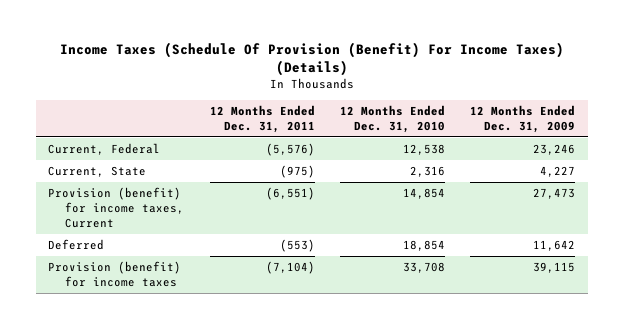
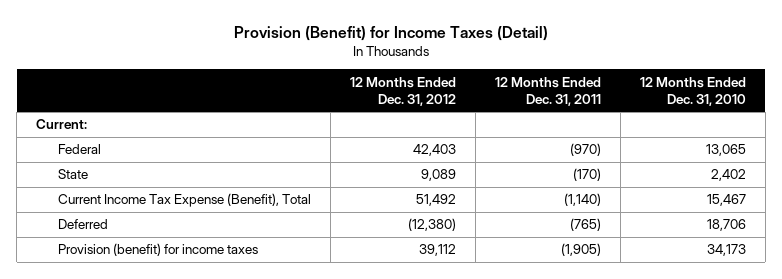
[59,42,564,77] Income Taxes (Schedule Of Provision (Benefit) For Income Taxes) (Details) -> [234,25,549,41] Provision (Benefit) for Income Taxes (Detail)
[470,104,576,133] 12 Months Ended Dec. 31, 2009 -> none
none -> [349,76,456,106] 12 Months Ended Dec. 31, 2012
none -> [36,119,88,130] Current:
[48,143,161,156] Current, Federal -> [57,144,101,155] Federal
[265,143,315,157] (5,576) -> [569,143,601,157] (970)
[402,144,445,156] 12,538 -> [705,144,746,157] 13,065
[48,166,147,178] Current, State -> [57,169,88,180] State
[279,165,315,179] (975) -> [572,168,601,182] (170)
[409,166,445,178] 2,316 -> [710,169,746,182] 2,402
[48,187,185,228] Provision (benefit) for income taxes, Current -> [57,193,311,208] Current Income Tax Expense (Benefit), Total
[265,187,315,201] (6,551) -> [563,193,601,207] (1,140)
[402,188,445,200] 14,854 -> [706,194,746,207] 15,467
[279,239,315,253] (553) -> [569,218,601,232] (765)
[402,240,445,252] 18,854 -> [706,219,746,232] 18,706
[265,261,315,275] (7,104) -> [560,243,601,257] (1,905)
[402,262,445,274] 33,708 -> [706,244,746,257] 34,173

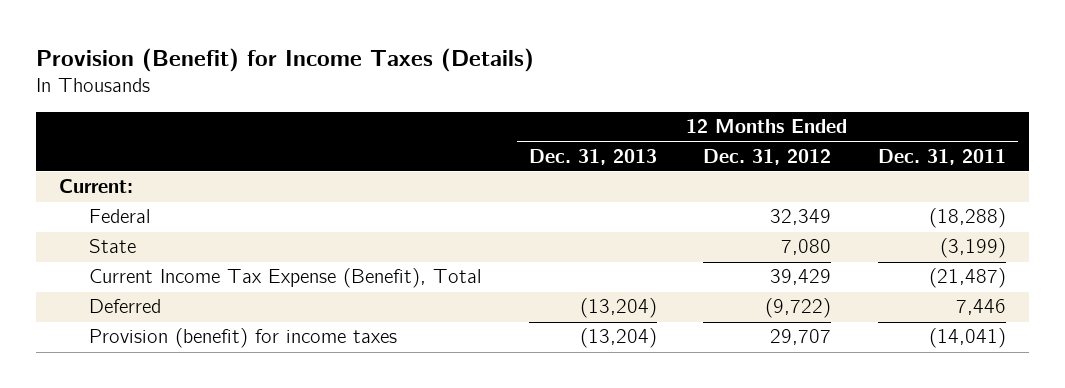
[234,25,549,41] Provision (Benefit) for Income Taxes (Detail) -> [36,48,535,73] Provision (Benefit) for Income Taxes (Details)
[639,76,746,106] 12 Months Ended Dec. 31, 2010 -> none
none -> [528,148,657,165] Dec. 31, 2013
[412,144,456,157] 42,403 -> [770,209,832,226] 32,349
[569,143,601,157] (970) -> [929,208,1007,229] (18,288)
[420,169,456,182] 9,089 -> [781,239,832,256] 7,080
[572,168,601,182] (170) -> [940,238,1007,259] (3,199)
[415,194,456,207] 51,492 -> [770,269,832,286] 39,429
[563,193,601,207] (1,140) -> [929,268,1007,289] (21,487)
[407,218,456,232] (12,380) -> [765,298,832,319] (9,722)
[569,218,601,232] (765) -> [956,299,1007,316] 7,446
[418,244,456,257] 39,112 -> [770,329,832,346] 29,707
[560,243,601,257] (1,905) -> [929,328,1007,349] (14,041)

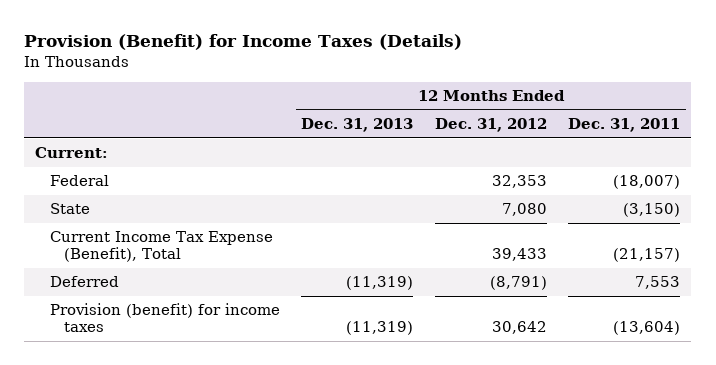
[770,209,832,226] 32,349 -> [491,175,547,189] 32,353
[929,208,1007,229] (18,288) -> [613,175,681,190] (18,007)
[940,238,1007,259] (3,199) -> [623,203,681,218] (3,150)
[770,269,832,286] 39,429 -> [491,248,547,262] 39,433
[929,268,1007,289] (21,487) -> [613,248,681,263] (21,157)
[579,298,657,319] (13,204) -> [346,276,414,291] (11,319)
[765,298,832,319] (9,722) -> [489,276,547,291] (8,791)
[956,299,1007,316] 7,446 -> [635,276,681,290] 7,553
[579,328,657,349] (13,204) -> [346,321,414,336] (11,319)
[770,329,832,346] 29,707 -> [491,321,547,335] 30,642
[929,328,1007,349] (14,041) -> [613,321,681,336] (13,604)

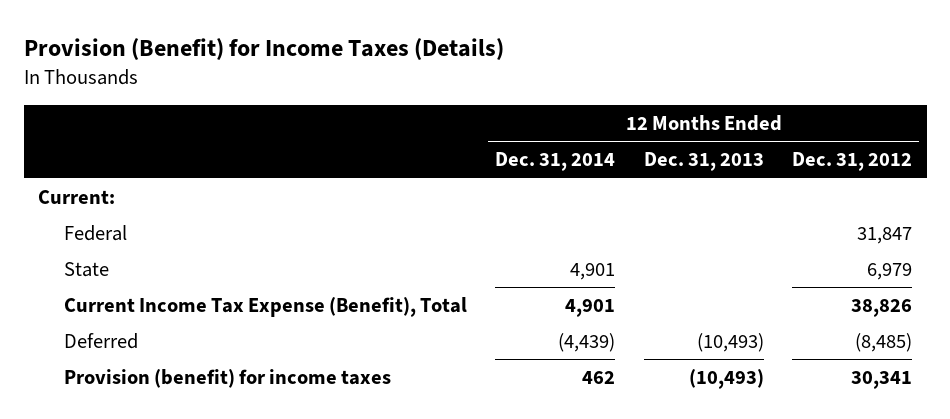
[568,118,681,133] Dec. 31, 2011 -> none
none -> [495,152,616,172] Dec. 31, 2014
[491,175,547,189] 32,353 -> [857,227,913,245] 31,847
[501,203,547,217] 7,080 -> [867,263,913,281] 6,979
[491,248,547,262] 39,433 -> [851,299,913,318] 38,826
[346,276,414,291] (11,319) -> [696,333,764,353] (10,493)
[489,276,547,291] (8,791) -> [855,333,913,353] (8,485)
[346,321,414,336] (11,319) -> [688,369,764,390] (10,493)
[491,321,547,335] 30,642 -> [851,371,913,390] 30,341

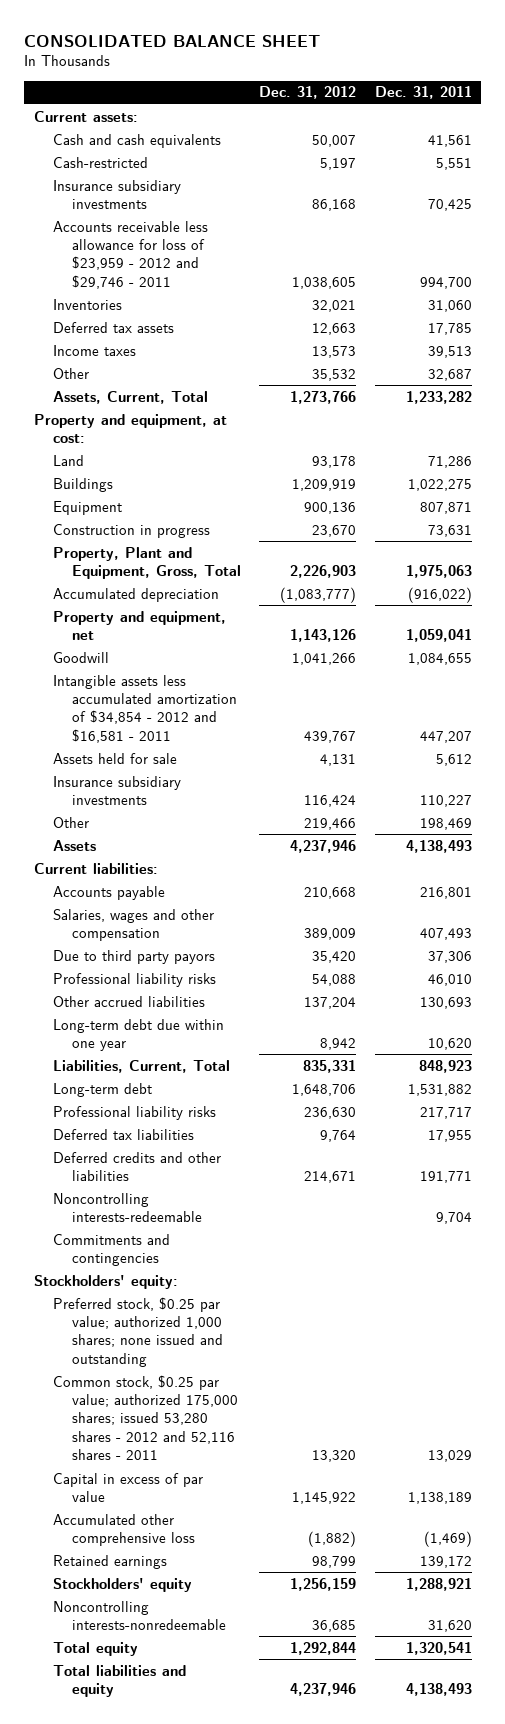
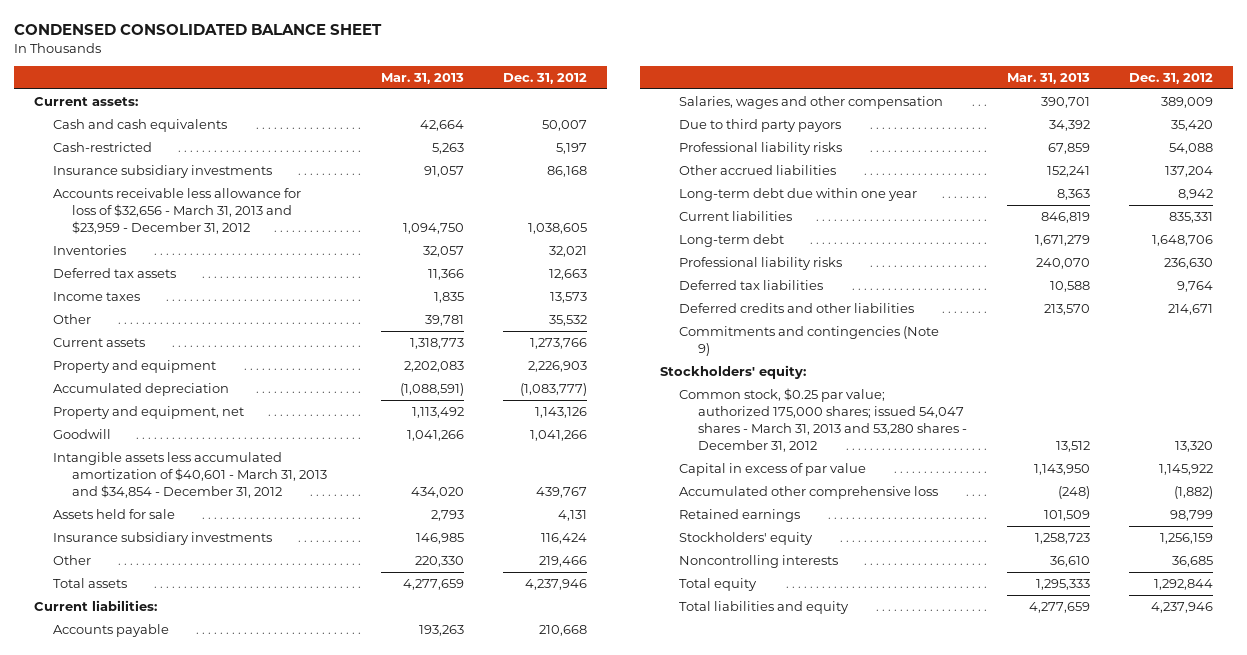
[24,34,321,47] CONSOLIDATED BALANCE SHEET -> [14,23,383,35] CONDENSED CONSOLIDATED BALANCE SHEET
[374,86,472,100] Dec. 31, 2011 -> none
none -> [380,73,464,85] Mar. 31, 2013
[52,220,208,289] Accounts receivable less allowance for loss of $23,959 - 2012 and $29,746 - 2011 -> [52,188,301,234] Accounts receivable less allowance for loss of $32,656 - March 31, 2013 and $23,959 - December 31, 2012
[33,413,227,443] Property and equipment, at cost: -> none
[52,454,84,466] Land -> none
[52,477,113,492] Buildings -> none
[52,500,122,515] Equipment -> none
[52,523,210,538] Construction in progress -> none
[52,390,208,404] Assets, Current, Total -> [52,338,145,348] Current assets
[52,546,241,579] Property, Plant and Equipment, Gross, Total -> [52,360,216,374] Property and equipment
[52,674,237,743] Intangible assets less accumulated amortization of $34,854 - 2012 and $16,581 - 2011 -> [52,452,327,498] Intangible assets less accumulated amortization of $40,601 - March 31, 2013 and $34,854 - December 31, 2012
[52,839,96,851] Assets -> [52,578,127,589] Total assets
[52,1059,230,1073] Liabilities, Current, Total -> [678,211,792,222] Current liabilities
[52,1192,202,1222] Noncontrolling interests-redeemable -> none
[52,1233,170,1266] Commitments and contingencies -> [678,326,939,357] Commitments and contingencies (Note 9)
[52,1296,223,1367] Preferred stock, $0.25 par value; authorized 1,000 shares; none issued and outstanding -> none
[52,1374,238,1461] Common stock, $0.25 par value; authorized 175,000 shares; issued 53,280 shares - 2012 and 52,116 shares - 2011 -> [678,388,967,452] Common stock, $0.25 par value; authorized 175,000 shares; issued 54,047 shares - March 31, 2013 and 53,280 shares - December 31, 2012
[52,1600,226,1630] Noncontrolling interests-nonredeemable -> [678,555,838,569] Noncontrolling interests

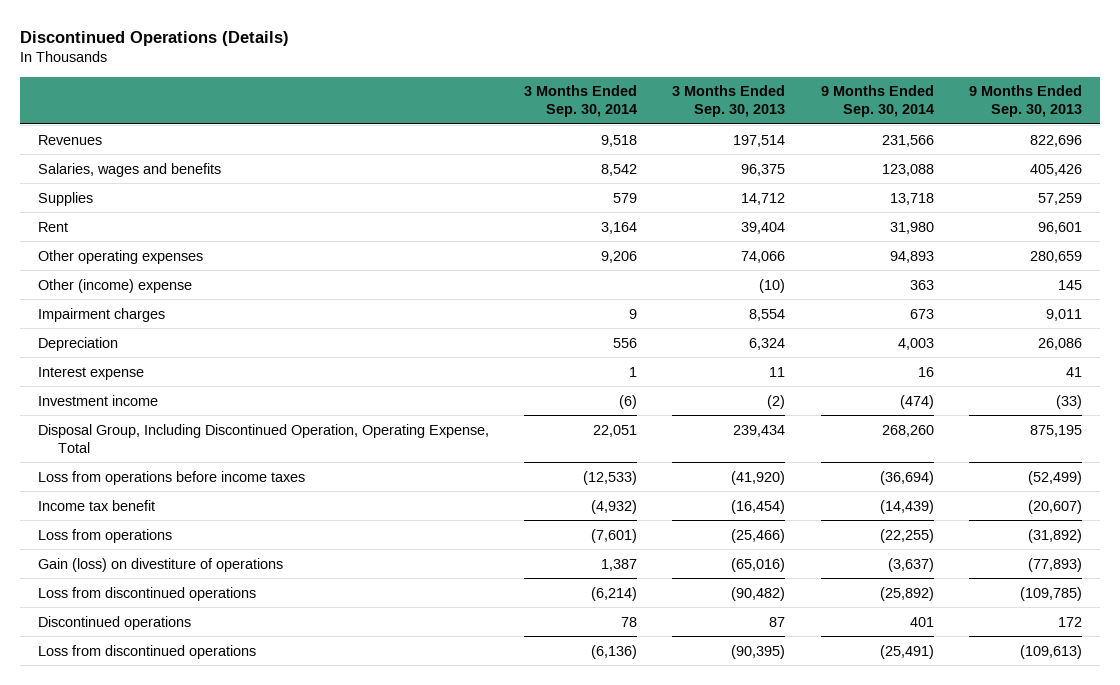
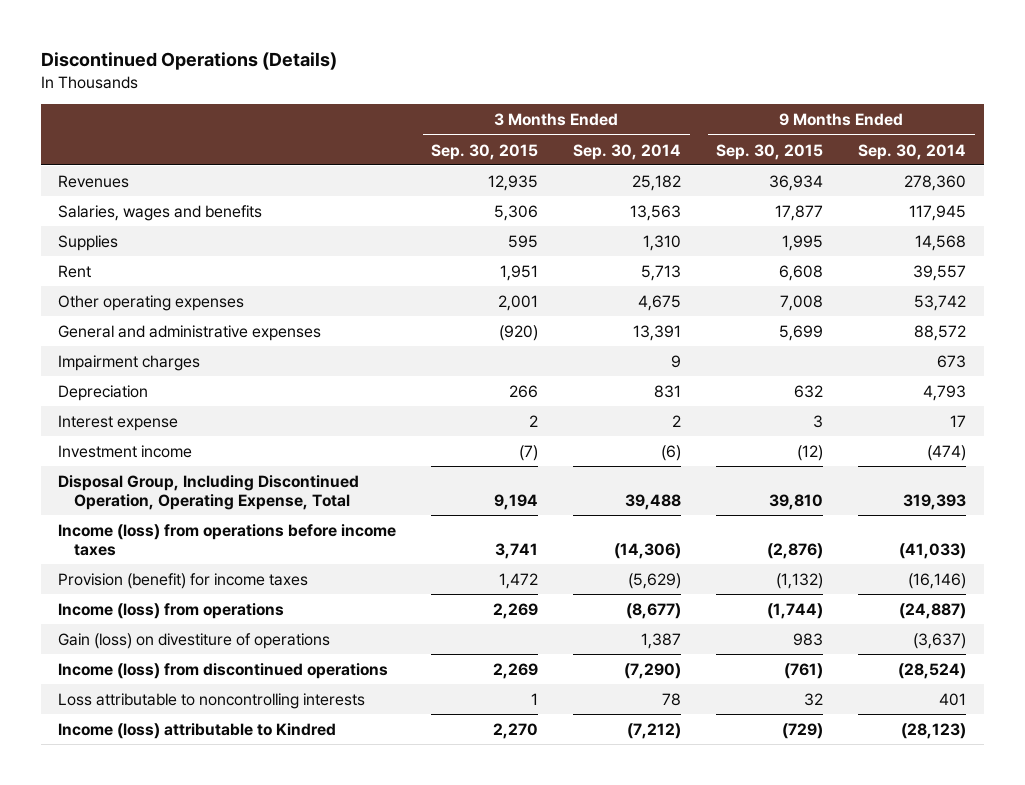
[672,85,786,118] 3 Months Ended Sep. 30, 2013 -> none
[968,85,1082,118] 9 Months Ended Sep. 30, 2013 -> none
none -> [431,143,539,160] Sep. 30, 2015
none -> [716,143,824,160] Sep. 30, 2015
[37,278,192,293] Other (income) expense -> none
[601,134,638,147] 9,518 -> [632,174,682,191] 25,182
[881,134,934,147] 231,566 -> [904,174,967,191] 278,360
[601,163,638,176] 8,542 -> [630,204,682,221] 13,563
[881,163,934,176] 123,088 -> [909,204,967,221] 117,945
[613,192,638,203] 579 -> [643,234,682,251] 1,310
[889,192,934,205] 13,718 -> [915,234,967,251] 14,568
[601,221,638,234] 3,164 -> [641,264,682,281] 5,713
[889,221,934,234] 31,980 -> [913,264,967,281] 39,557
[601,250,638,263] 9,206 -> [638,294,682,311] 4,675
[889,250,934,263] 94,893 -> [914,294,967,311] 53,742
none -> [58,324,322,341] General and administrative expenses
[613,337,638,348] 556 -> [654,384,682,398] 831
[897,337,934,350] 4,003 -> [923,384,967,401] 4,793
[629,366,638,377] 1 -> [672,414,682,427] 2
[917,366,934,377] 16 -> [950,414,967,427] 17
[593,424,638,437] 22,051 -> [625,493,682,510] 39,488
[881,424,934,437] 268,260 -> [903,493,967,510] 319,393
[37,470,305,485] Loss from operations before income taxes -> [58,523,397,556] Income (loss) from operations before income taxes
[583,470,638,485] (12,533) -> [614,542,682,559] (14,306)
[879,470,934,485] (36,694) -> [899,542,967,559] (41,033)
[37,499,155,511] Income tax benefit -> [58,572,309,589] Provision (benefit) for income taxes
[591,499,638,514] (4,932) -> [628,572,682,589] (5,629)
[879,499,934,514] (14,439) -> [908,572,967,589] (16,146)
[37,528,172,543] Loss from operations -> [58,602,285,619] Income (loss) from operations
[591,528,638,543] (7,601) -> [626,602,682,619] (8,677)
[879,528,934,543] (22,255) -> [899,602,967,619] (24,887)
[37,644,256,659] Loss from discontinued operations -> none
[37,586,256,601] Loss from discontinued operations -> [58,662,389,679] Income (loss) from discontinued operations
[591,586,638,601] (6,214) -> [624,662,682,679] (7,290)
[879,586,934,601] (25,892) -> [898,662,967,679] (28,524)
[37,615,191,630] Discontinued operations -> [58,692,366,709] Loss attributable to noncontrolling interests
none -> [58,722,337,739] Income (loss) attributable to Kindred

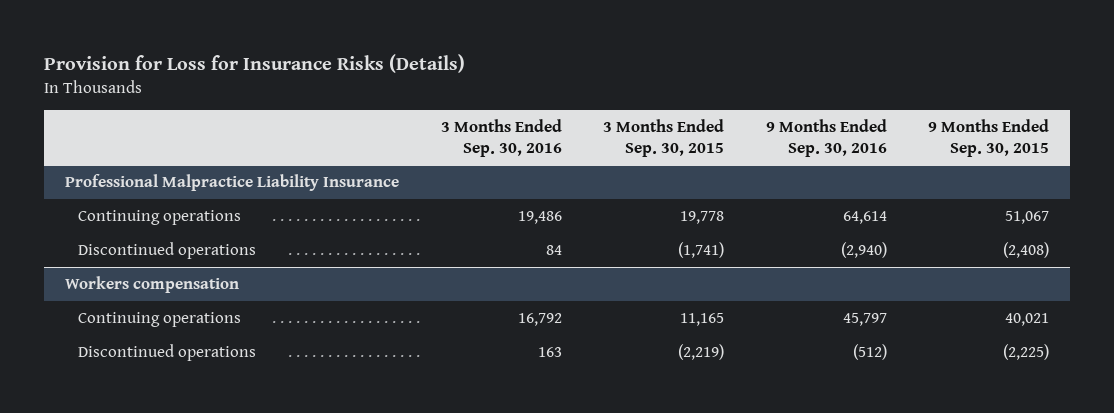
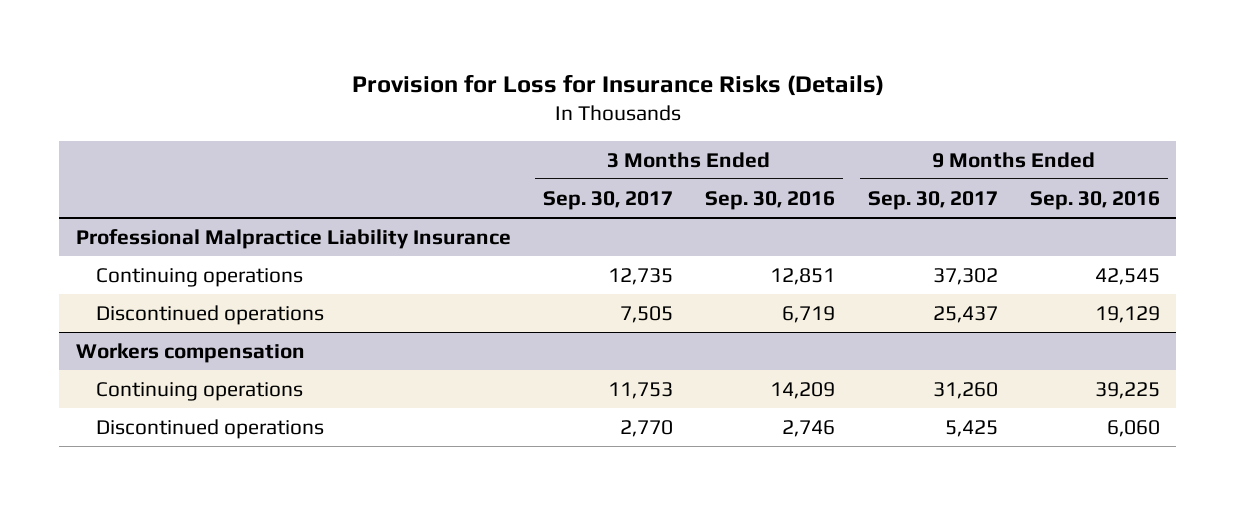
[603,118,725,157] 3 Months Ended Sep. 30, 2015 -> none
[928,118,1050,157] 9 Months Ended Sep. 30, 2015 -> none
none -> [542,190,673,210] Sep. 30, 2017
none -> [867,190,998,210] Sep. 30, 2017
[517,210,562,224] 19,486 -> [770,267,836,285] 12,851
[842,210,887,224] 64,614 -> [1095,267,1161,285] 42,545
[545,244,562,255] 84 -> [782,305,836,323] 6,719
[840,241,887,258] (2,940) -> [1095,305,1161,323] 19,129
[517,312,562,326] 16,792 -> [770,381,836,399] 14,209
[842,312,887,326] 45,797 -> [1095,381,1161,399] 39,225
[537,346,562,357] 163 -> [782,419,836,437] 2,746
[852,343,887,360] (512) -> [1107,419,1161,437] 6,060

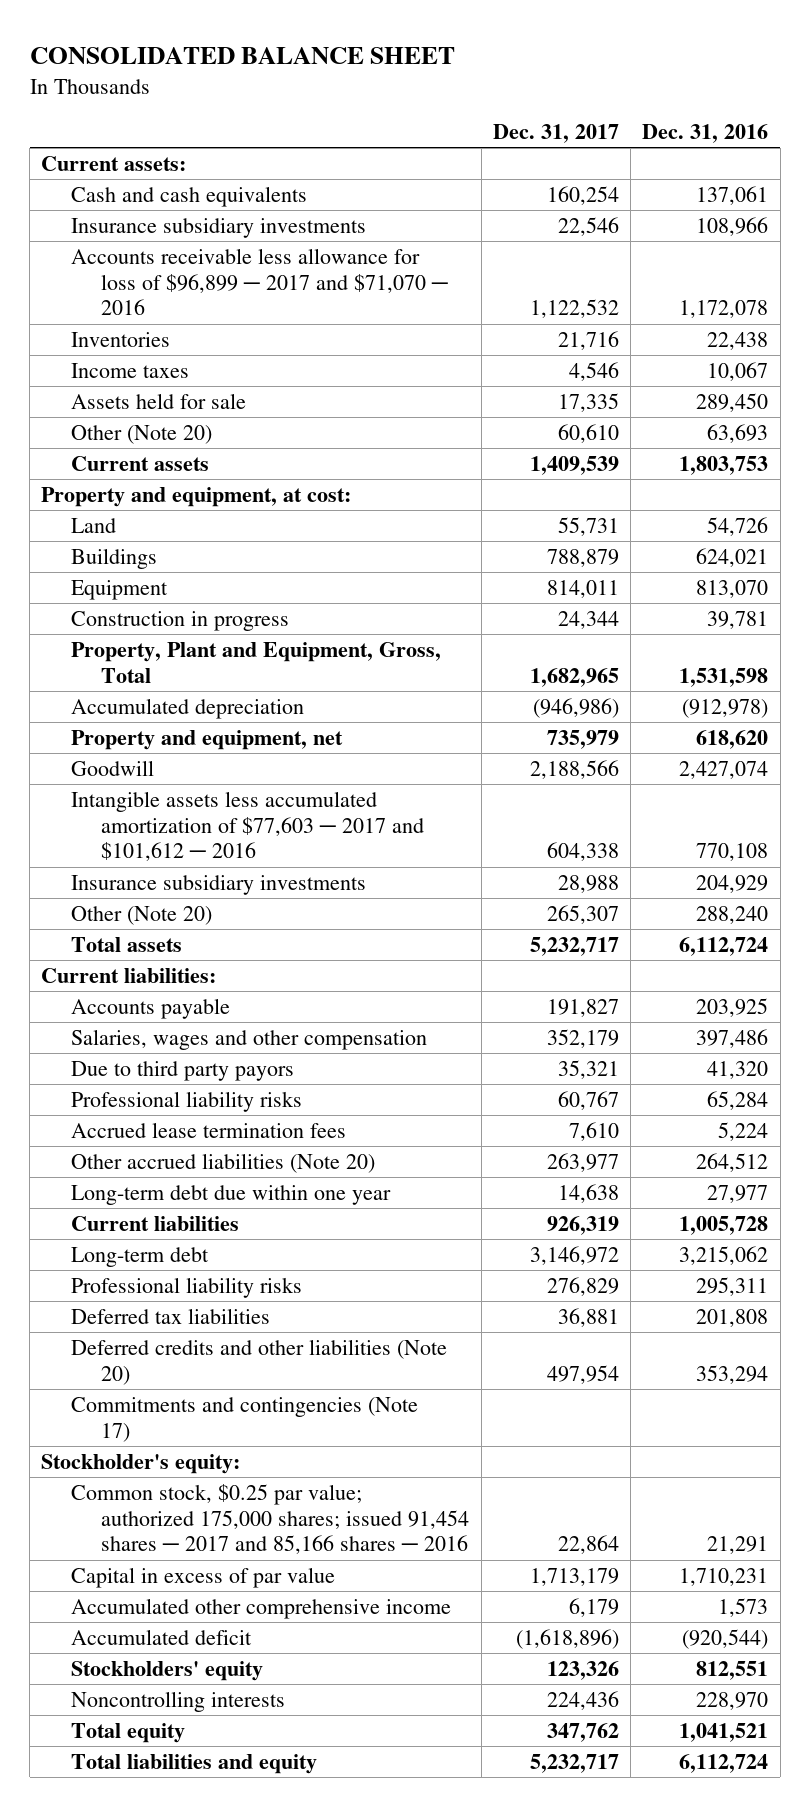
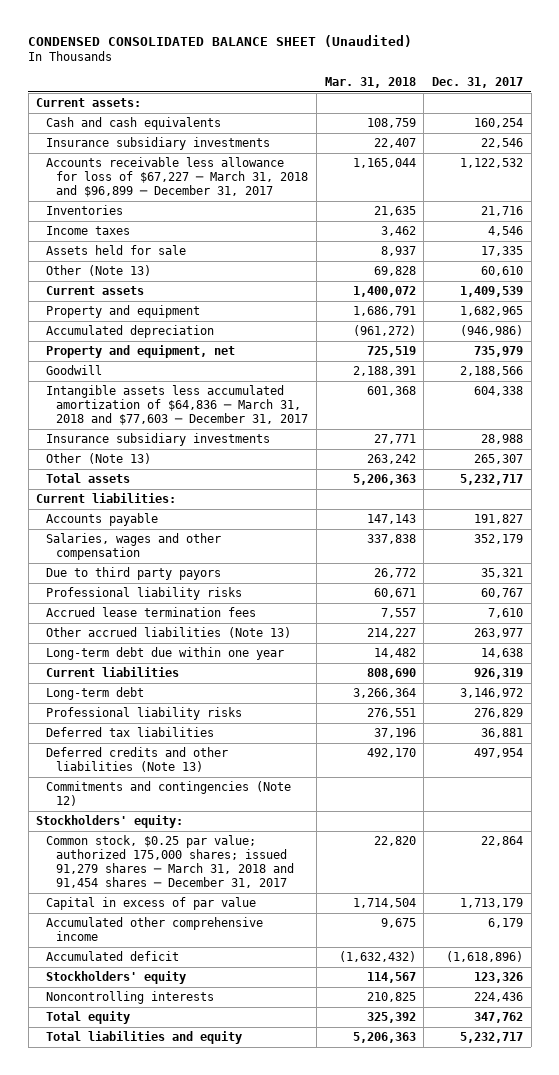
[29,47,455,65] CONSOLIDATED BALANCE SHEET -> [28,34,413,47] CONDENSED CONSOLIDATED BALANCE SHEET (Unaudited)
[642,123,769,143] Dec. 31, 2016 -> none
none -> [324,77,416,89] Mar. 31, 2018
[71,248,449,316] Accounts receivable less allowance for loss of $96,899 ─ 2017 and $71,070 ─ 2016 -> [46,156,309,197] Accounts receivable less allowance for loss of $67,227 ─ March 31, 2018 and $96,899 ─ December 31, 2017
[71,425,213,445] Other (Note 20) -> [46,264,152,276] Other (Note 13)
[41,487,352,508] Property and equipment, at cost: -> none
[71,518,117,534] Land -> none
[71,548,158,570] Buildings -> none
[71,580,169,601] Equipment -> none
[71,611,290,632] Construction in progress -> none
[71,642,442,683] Property, Plant and Equipment, Gross, Total -> [46,304,201,318] Property and equipment
[71,791,425,862] Intangible assets less accumulated amortization of $77,603 ─ 2017 and $101,612 ─ 2016 -> [46,384,309,425] Intangible assets less accumulated amortization of $64,836 ─ March 31, 2018 and $77,603 ─ December 31, 2017
[71,906,213,926] Other (Note 20) -> [46,452,152,464] Other (Note 13)
[71,1153,376,1174] Other accrued liabilities (Note 20) -> [46,626,292,638] Other accrued liabilities (Note 13)
[71,1339,448,1385] Deferred credits and other liabilities (Note 20) -> [46,746,229,772] Deferred credits and other liabilities (Note 13)
[71,1397,419,1442] Commitments and contingencies (Note 17) -> [46,780,292,806] Commitments and contingencies (Note 12)
[41,1454,241,1475] Stockholder's equity: -> [36,814,184,828] Stockholders' equity:
[71,1484,470,1555] Common stock, $0.25 par value; authorized 175,000 shares; issued 91,454 shares ─ 2017 and 85,166 shares ─ 2016 -> [46,834,295,888] Common stock, $0.25 par value; authorized 175,000 shares; issued 91,279 shares ─ March 31, 2018 and 91,454 shares ─ December 31, 2017

